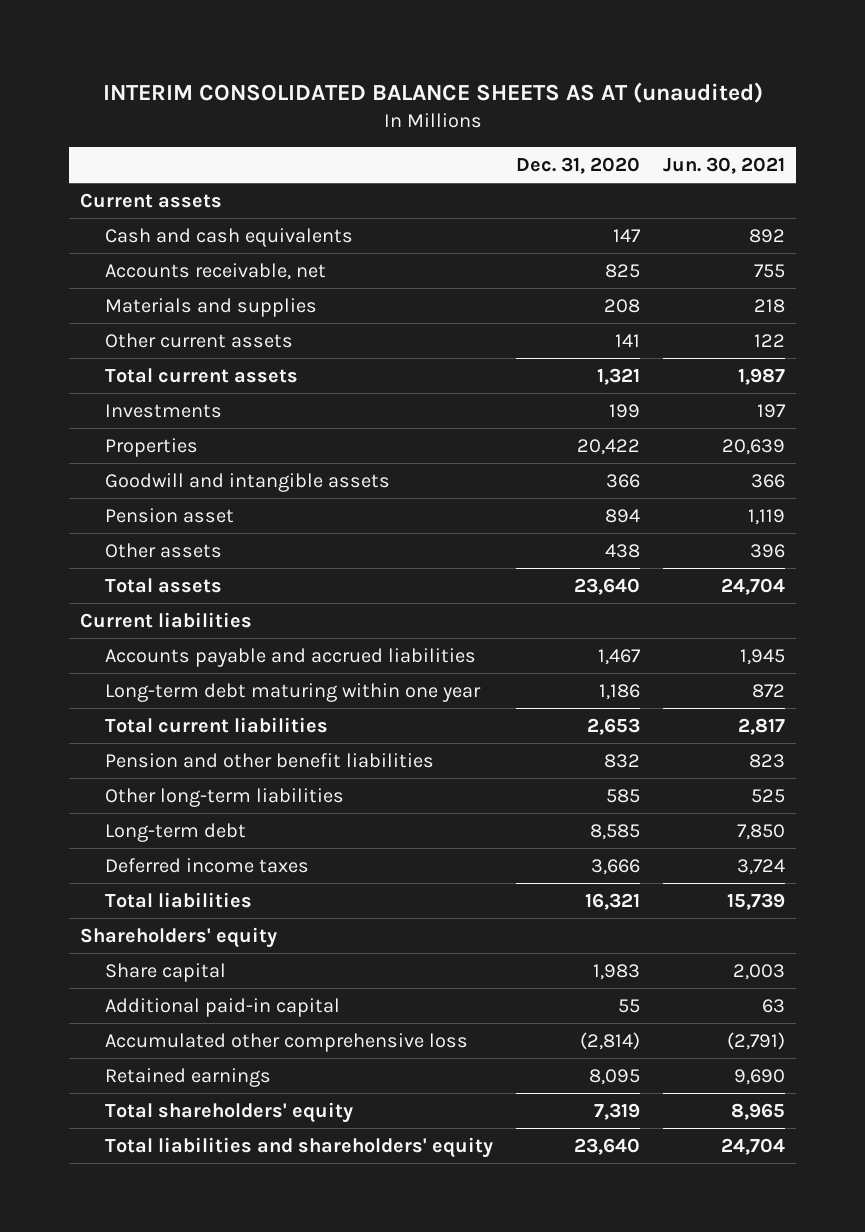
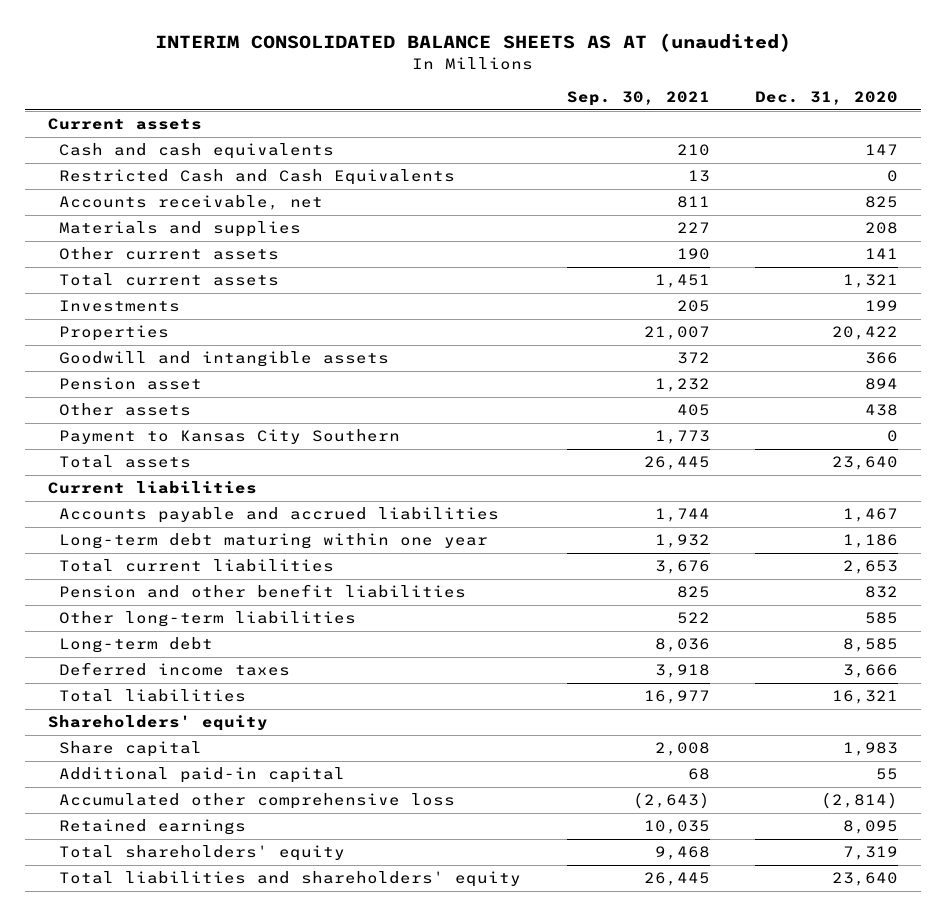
[662,157,785,175] Jun. 30, 2021 -> none
none -> [566,91,710,107] Sep. 30, 2021
none -> [59,169,456,186] Restricted Cash and Cash Equivalents
none -> [59,429,401,445] Payment to Kansas City Southern

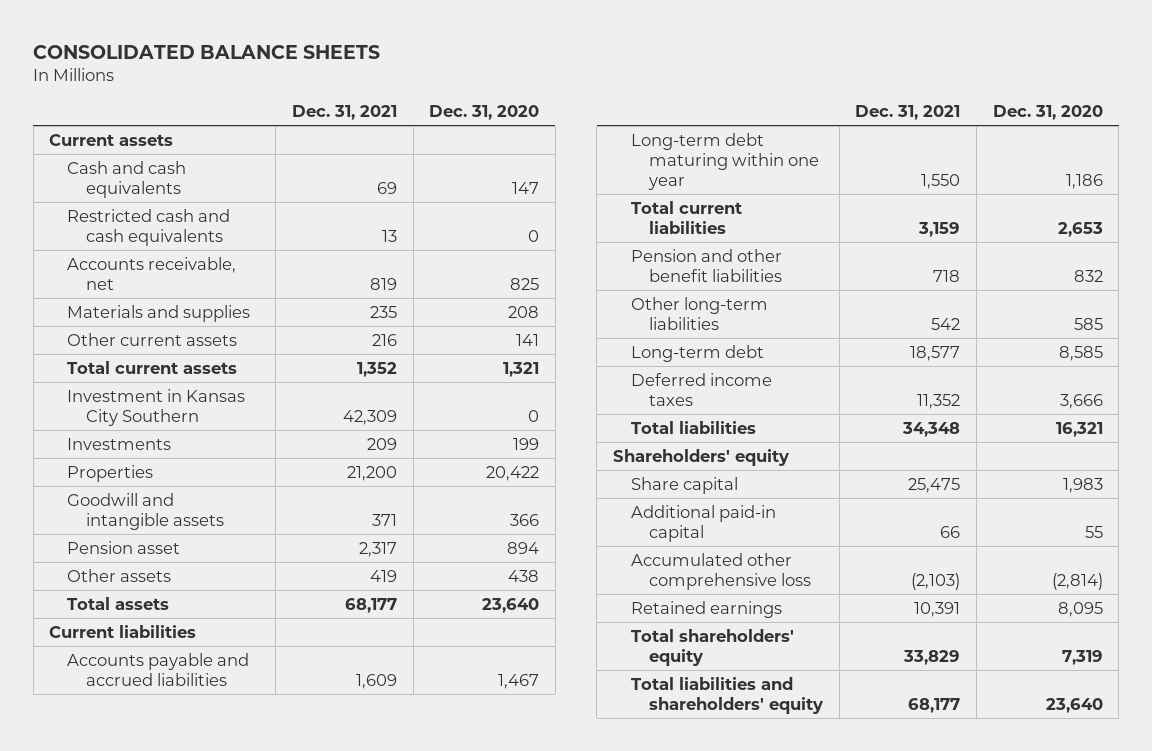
[154,33,791,53] INTERIM CONSOLIDATED BALANCE SHEETS AS AT (unaudited) -> [33,44,381,59] CONSOLIDATED BALANCE SHEETS
[566,91,710,107] Sep. 30, 2021 -> none
none -> [291,105,397,121] Dec. 31, 2021
[59,169,456,186] Restricted Cash and Cash Equivalents -> [67,208,231,246] Restricted cash and cash equivalents
none -> [67,388,246,426] Investment in Kansas City Southern
[59,429,401,445] Payment to Kansas City Southern -> none

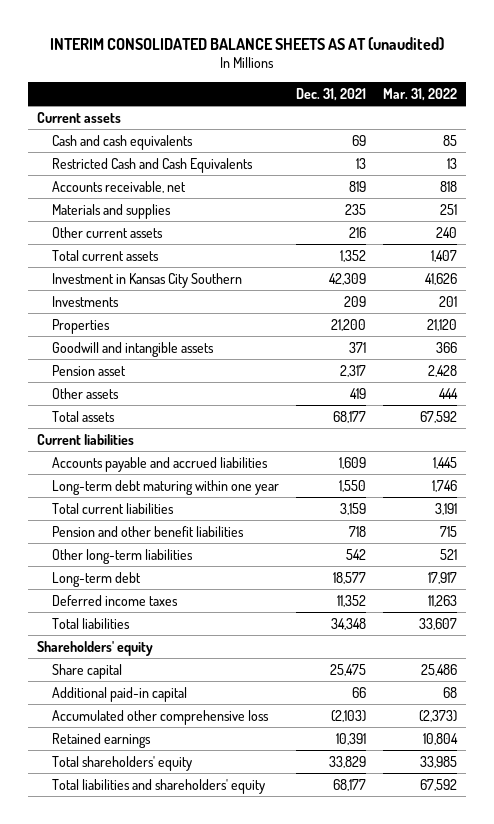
[33,44,381,59] CONSOLIDATED BALANCE SHEETS -> [50,36,445,50] INTERIM CONSOLIDATED BALANCE SHEETS AS AT (unaudited)
[429,105,540,121] Dec. 31, 2020 -> none
none -> [383,87,458,101] Mar. 31, 2022
[67,208,231,246] Restricted cash and cash equivalents -> [52,157,254,173] Restricted Cash and Cash Equivalents

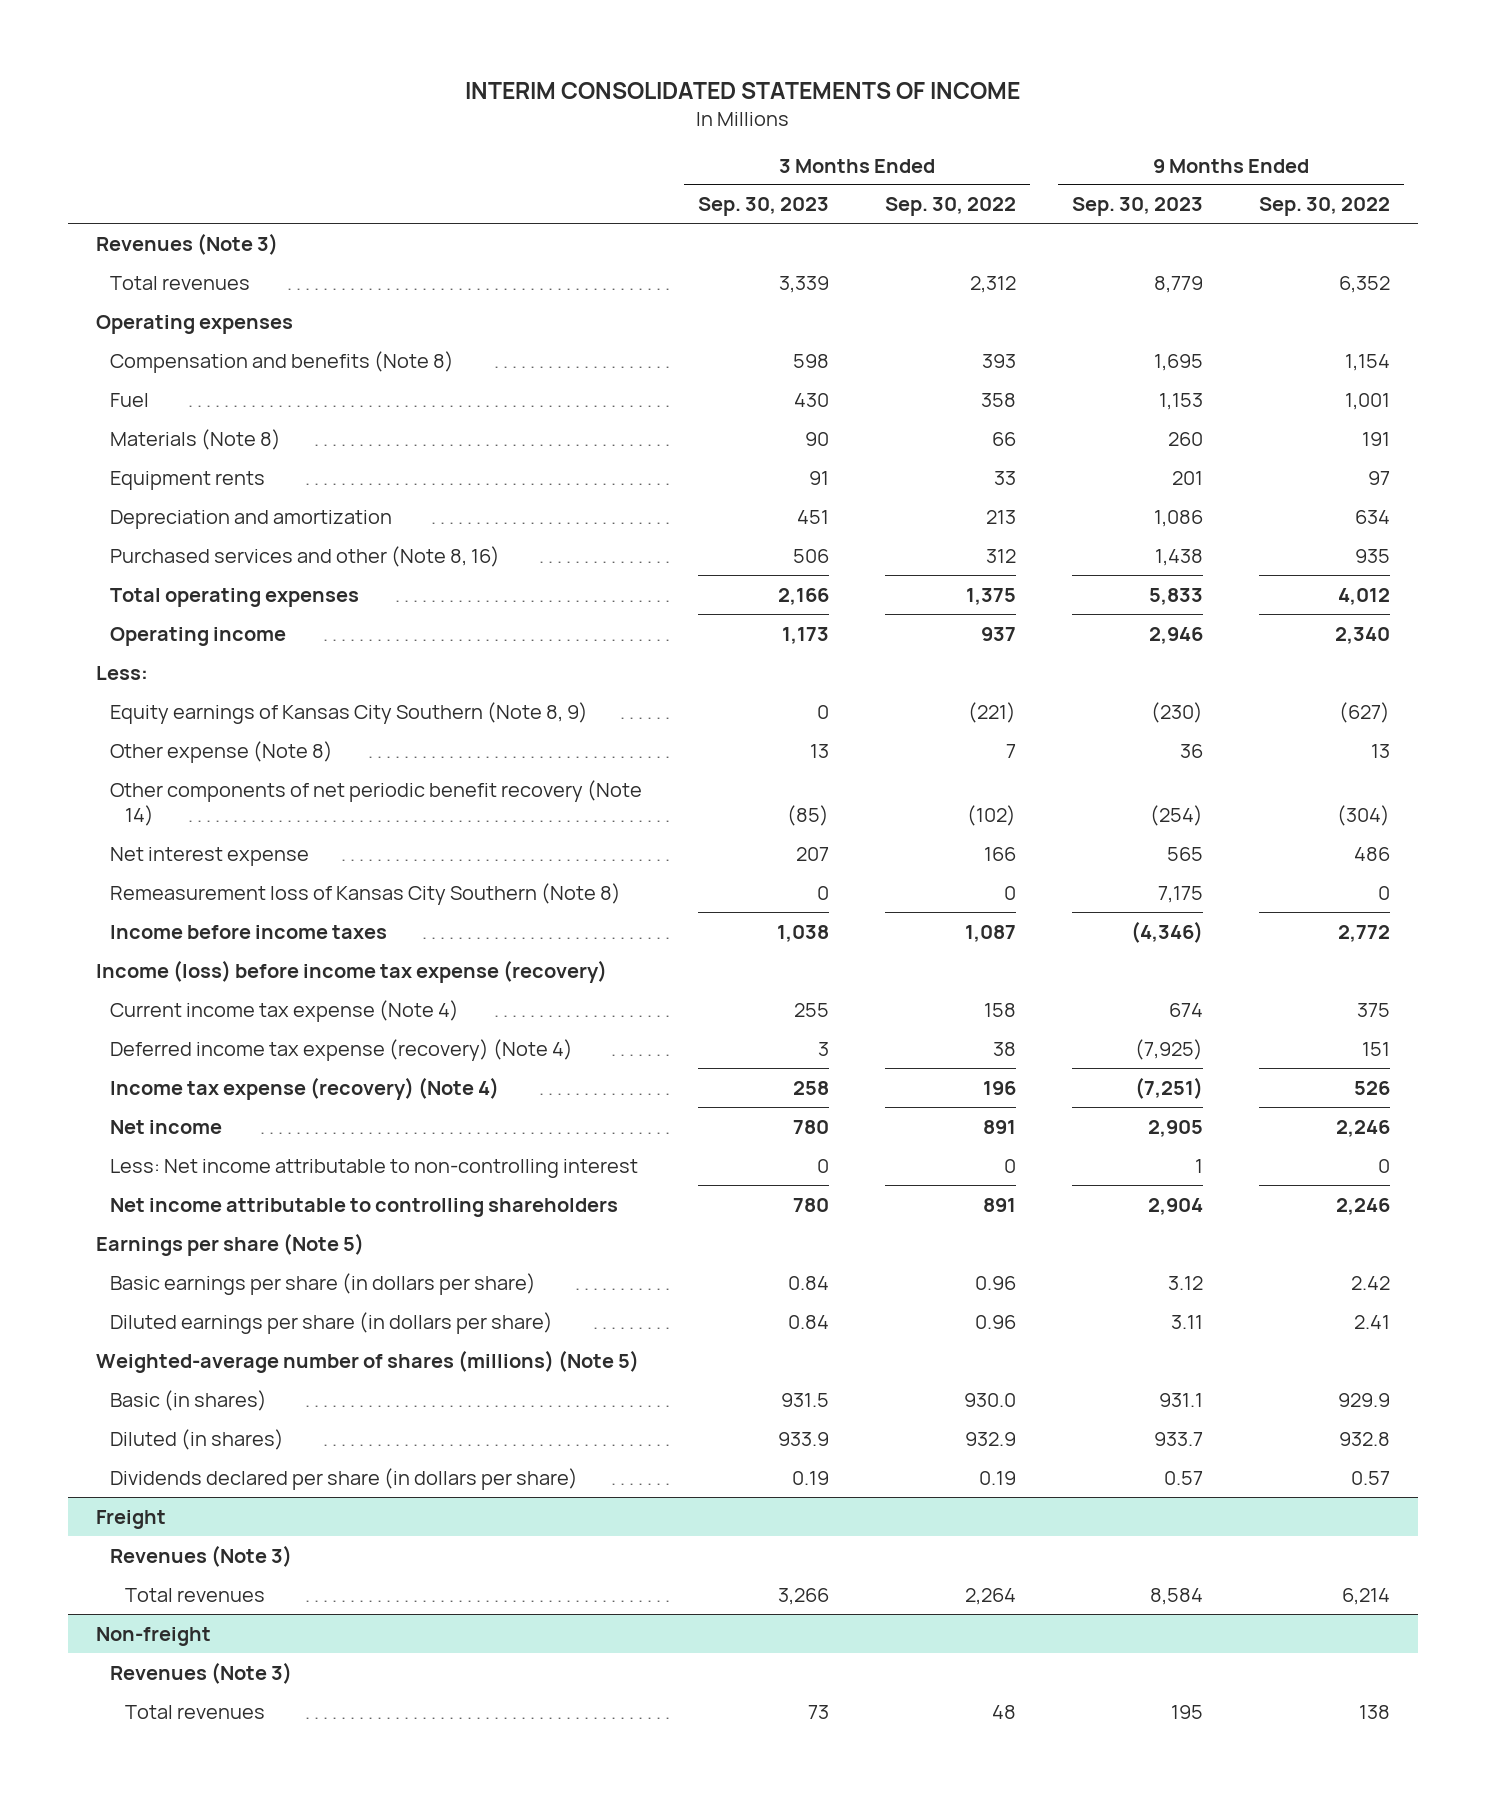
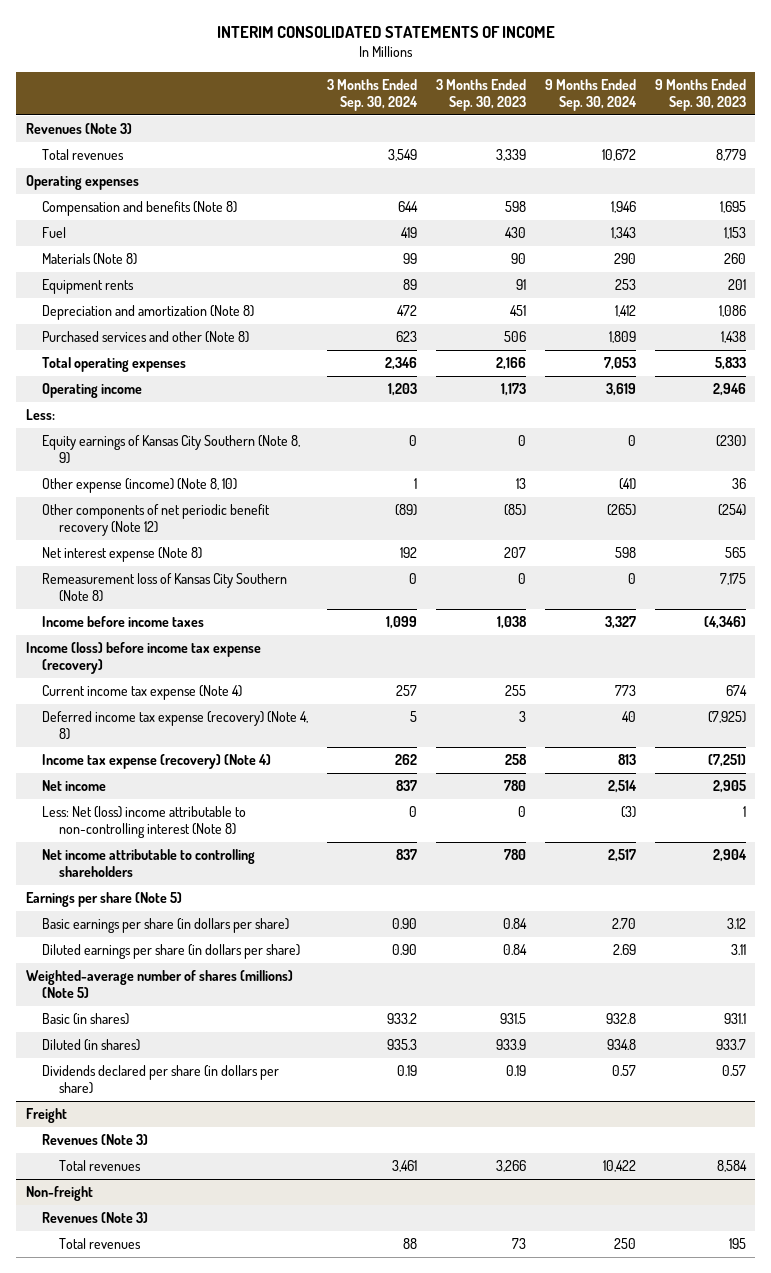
[885,197,1017,217] Sep. 30, 2022 -> none
[1258,197,1390,217] Sep. 30, 2022 -> none
none -> [327,78,419,111] 3 Months Ended Sep. 30, 2024
none -> [544,78,637,111] 9 Months Ended Sep. 30, 2024
[110,509,393,529] Depreciation and amortization -> [42,305,255,321] Depreciation and amortization (Note 8)
[110,545,501,567] Purchased services and other (Note 8, 16) -> [42,331,250,344] Purchased services and other (Note 8)
[110,740,334,763] Other expense (Note 8) -> [42,478,238,494] Other expense (income) (Note 8, 10)
[110,779,643,827] Other components of net periodic benefit recovery (Note 14) -> [42,504,271,537] Other components of net periodic benefit recovery (Note 12)
[110,846,310,866] Net interest expense -> [42,547,203,563] Net interest expense (Note 8)
[110,1038,574,1061] Deferred income tax expense (recovery) (Note 4) -> [42,711,309,741] Deferred income tax expense (recovery) (Note 4, 8)
[110,1158,639,1178] Less: Net income attributable to non-controlling interest -> [42,806,247,839] Less: Net (loss) income attributable to non-controlling interest (Note 8)

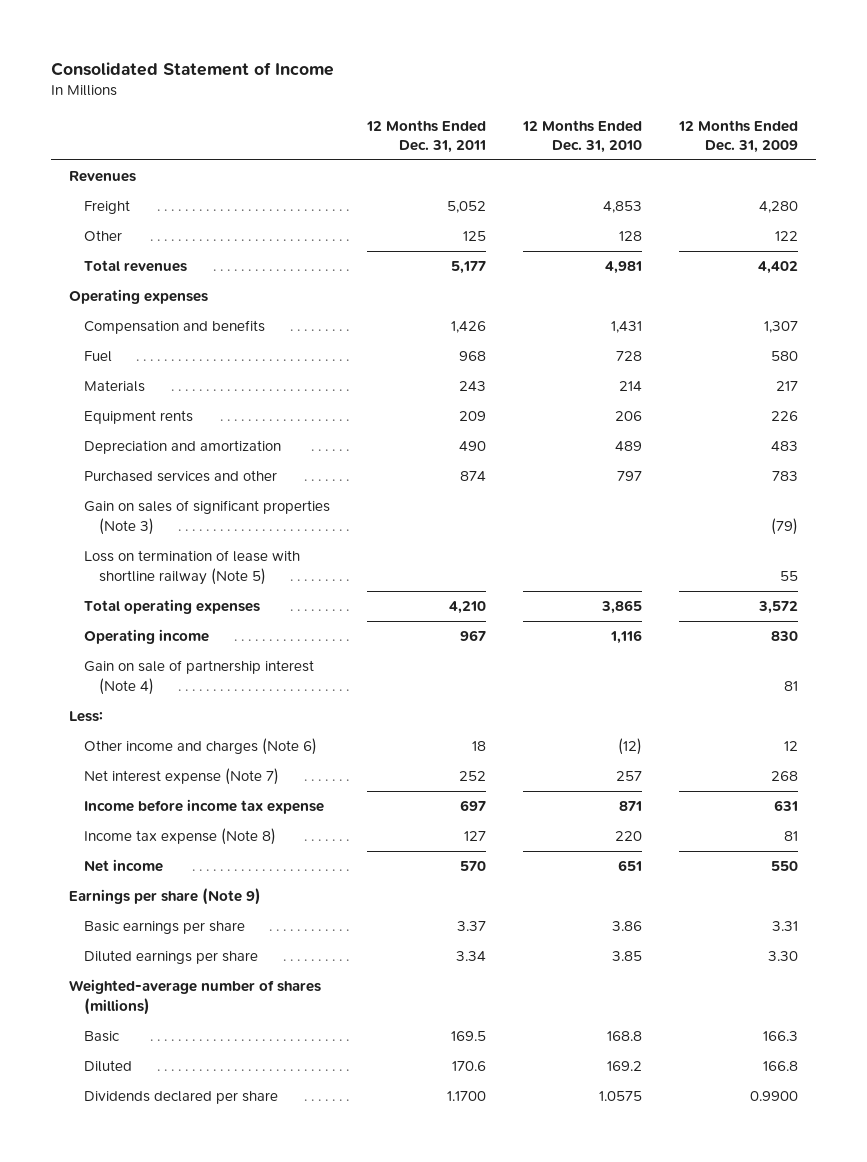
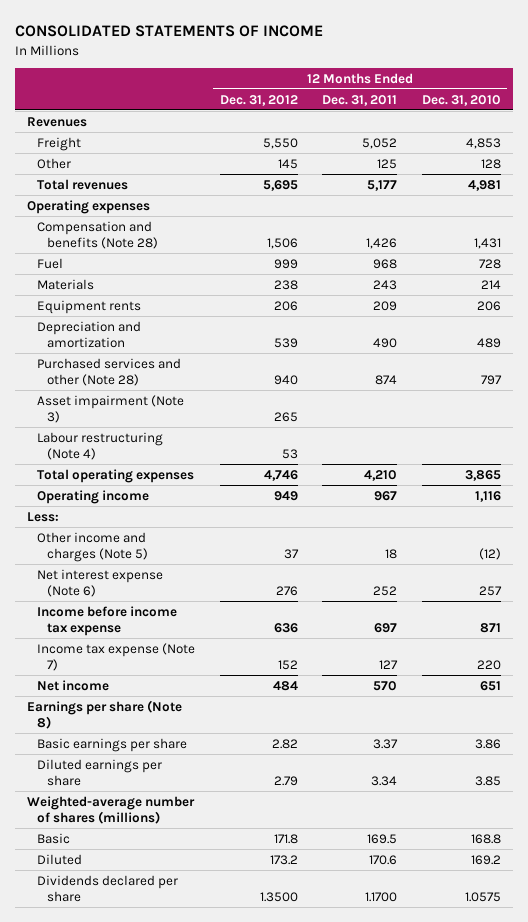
[50,61,334,76] Consolidated Statement of Income -> [14,25,323,38] CONSOLIDATED STATEMENTS OF INCOME
[677,119,798,153] 12 Months Ended Dec. 31, 2009 -> none
none -> [219,94,298,106] Dec. 31, 2012
[84,320,266,335] Compensation and benefits -> [36,220,158,249] Compensation and benefits (Note 28)
[84,500,331,535] Gain on sales of significant properties (Note 3) -> none
[84,550,301,585] Loss on termination of lease with shortline railway (Note 5) -> none
[84,470,278,483] Purchased services and other -> [36,357,181,386] Purchased services and other (Note 28)
none -> [36,394,184,423] Asset impairment (Note 3)
none -> [36,431,163,460] Labour restructuring (Note 4)
[84,660,315,695] Gain on sale of partnership interest (Note 4) -> none
[84,738,318,756] Other income and charges (Note 6) -> [36,531,148,562] Other income and charges (Note 5)
[84,768,280,786] Net interest expense (Note 7) -> [36,568,163,597] Net interest expense (Note 6)
[84,828,277,846] Income tax expense (Note 8) -> [36,642,195,671] Income tax expense (Note 7)
[69,888,262,906] Earnings per share (Note 9) -> [27,699,183,729] Earnings per share (Note 8)

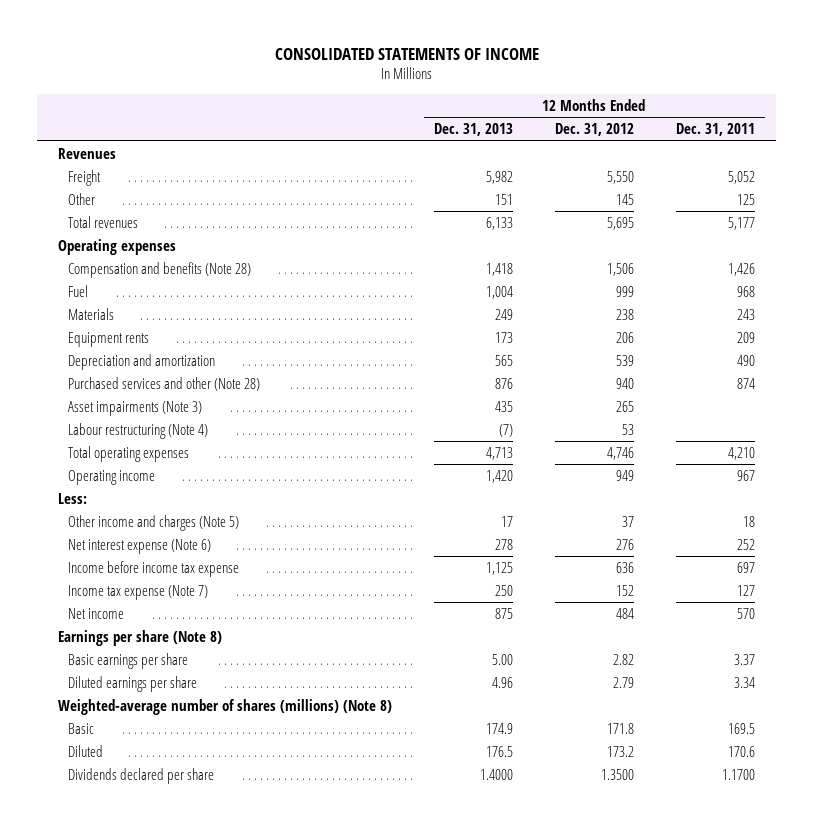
[421,94,501,106] Dec. 31, 2010 -> none
none -> [434,123,514,137] Dec. 31, 2013
[36,394,184,423] Asset impairment (Note 3) -> [68,400,203,416] Asset impairments (Note 3)
[27,795,196,824] Weighted-average number of shares (millions) -> [58,698,393,715] Weighted-average number of shares (millions) (Note 8)

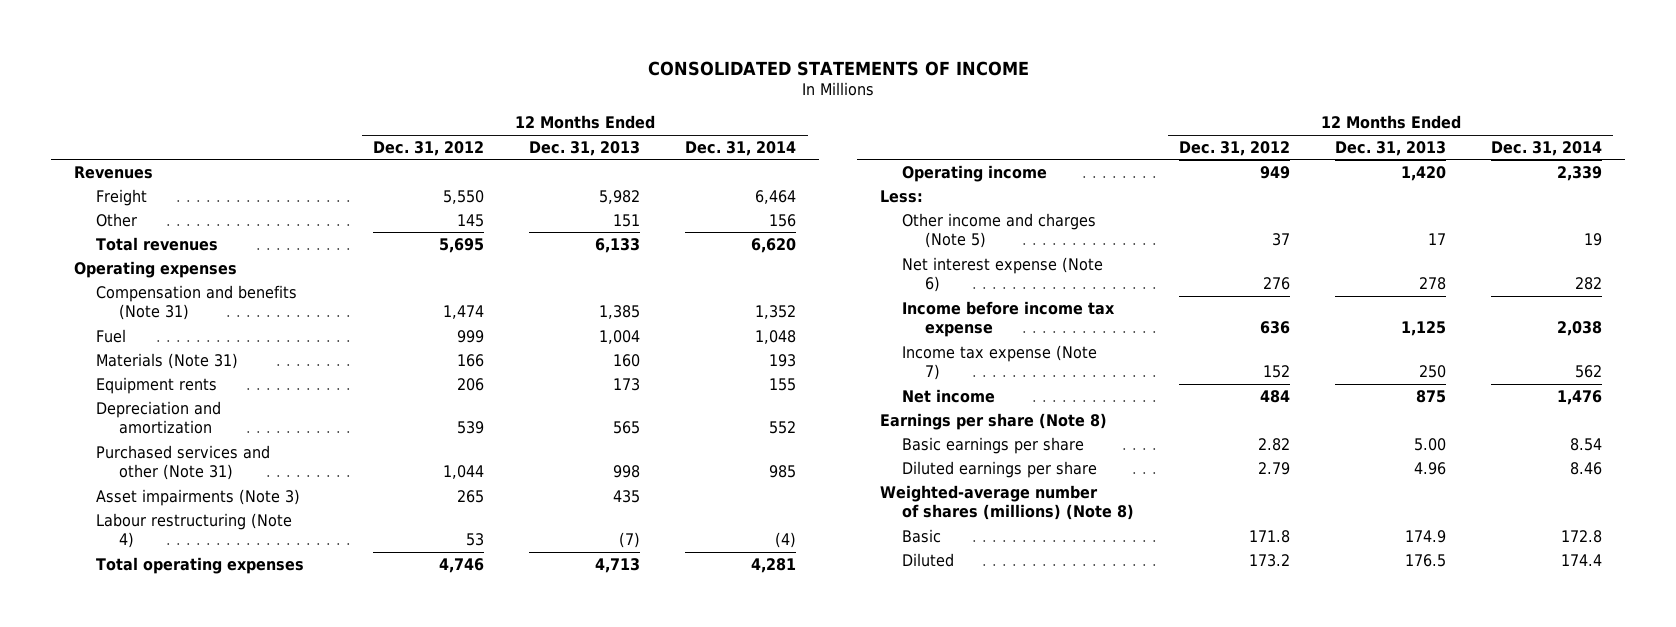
[675,123,755,137] Dec. 31, 2011 -> none
none -> [685,140,797,156] Dec. 31, 2014
[68,261,252,278] Compensation and benefits (Note 28) -> [96,284,298,321] Compensation and benefits (Note 31)
[486,262,514,276] 1,418 -> [599,305,641,320] 1,385
[606,262,634,276] 1,506 -> [443,305,485,320] 1,474
[68,307,115,320] Materials -> [96,352,239,369] Materials (Note 31)
[495,308,514,320] 249 -> [613,353,641,367] 160
[615,308,634,320] 238 -> [457,353,485,367] 166
[68,376,261,391] Purchased services and other (Note 28) -> [96,444,271,481] Purchased services and other (Note 31)
[495,377,514,389] 876 -> [613,465,641,479] 998
[615,377,634,389] 940 -> [443,465,485,480] 1,044
[68,767,215,784] Dividends declared per share -> none

